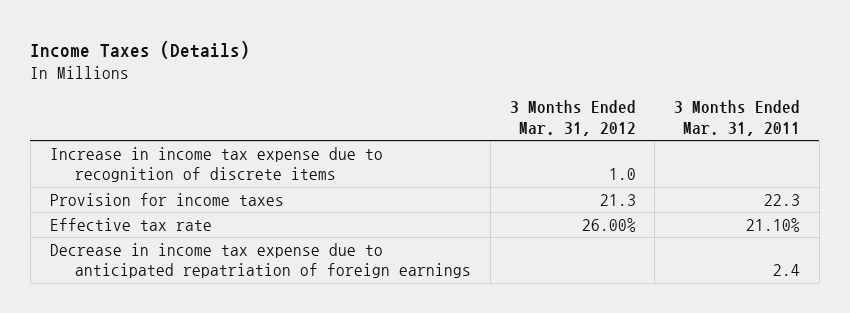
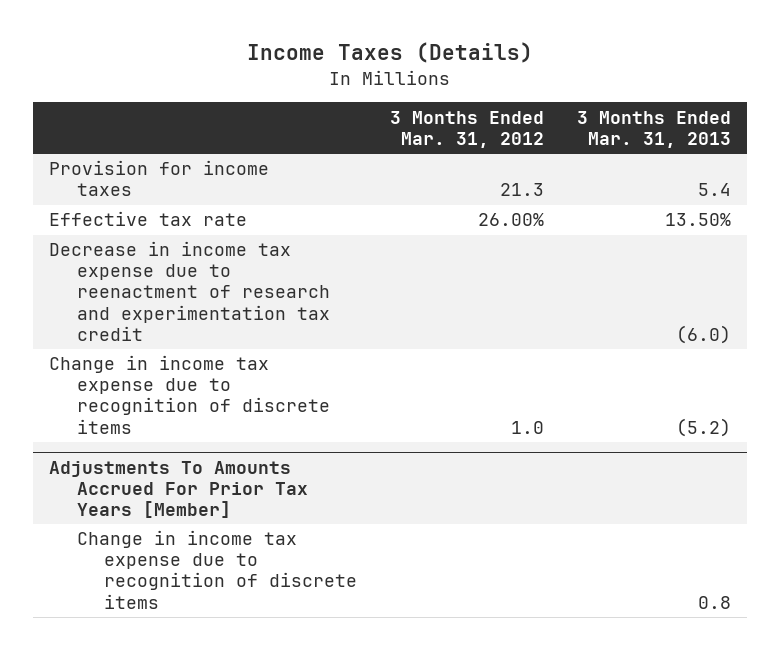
[674,100,801,136] 3 Months Ended Mar. 31, 2011 -> none
none -> [577,110,732,148] 3 Months Ended Mar. 31, 2013
[49,146,383,183] Increase in income tax expense due to recognition of discrete items -> none
[49,242,472,279] Decrease in income tax expense due to anticipated repatriation of foreign earnings -> none
none -> [49,241,330,341] Decrease in income tax expense due to reenactment of research and experimentation tax credit
none -> [49,355,330,434] Change in income tax expense due to recognition of discrete items
none -> [49,460,308,518] Adjustments To Amounts Accrued For Prior Tax Years [Member]
none -> [76,530,358,609] Change in income tax expense due to recognition of discrete items

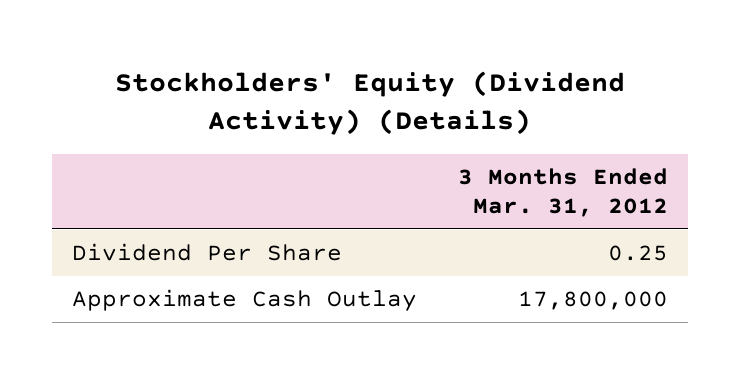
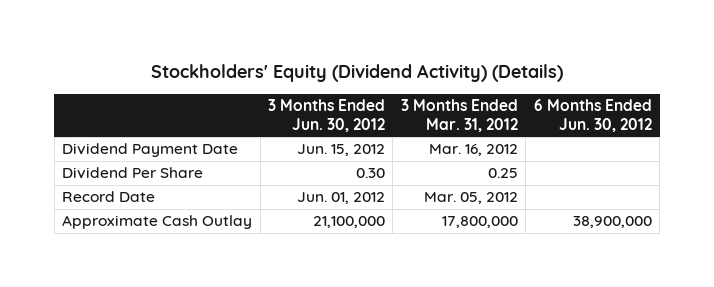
none -> [267,99,385,132] 3 Months Ended Jun. 30, 2012
none -> [533,99,652,132] 6 Months Ended Jun. 30, 2012
none -> [62,143,239,158] Dividend Payment Date
none -> [62,191,156,203] Record Date

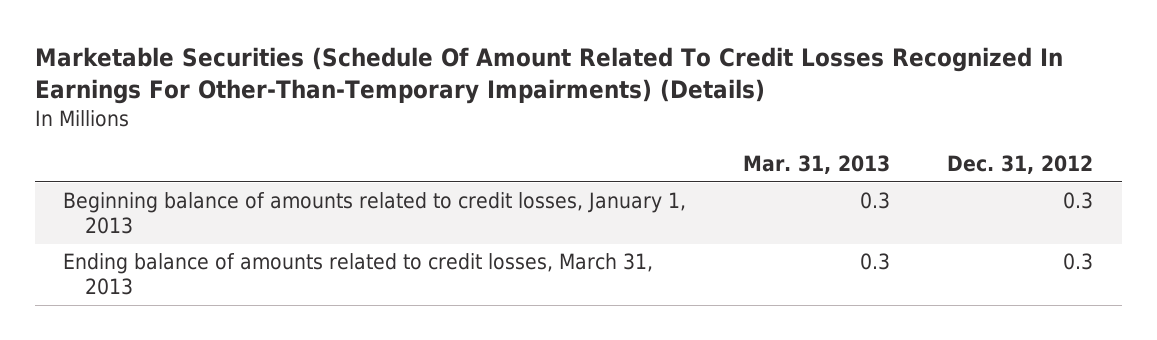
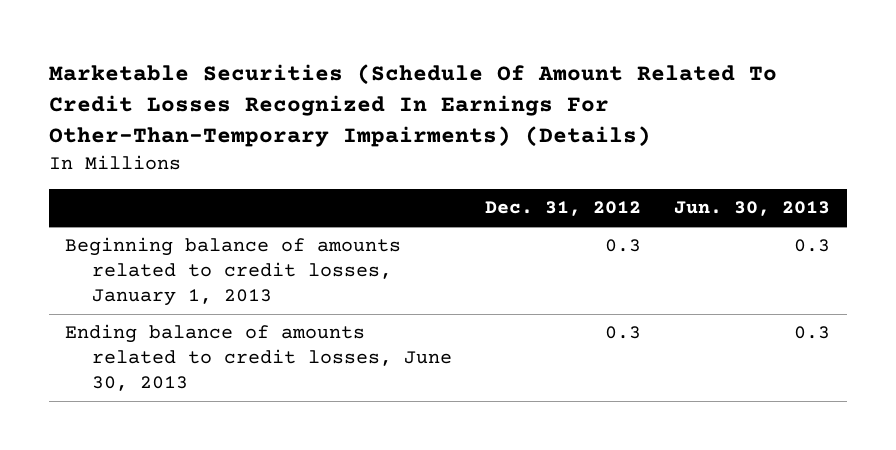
[743,155,891,175] Mar. 31, 2013 -> none
none -> [674,201,831,217] Jun. 30, 2013
[63,253,654,296] Ending balance of amounts related to credit losses, March 31, 2013 -> [65,324,453,392] Ending balance of amounts related to credit losses, June 30, 2013

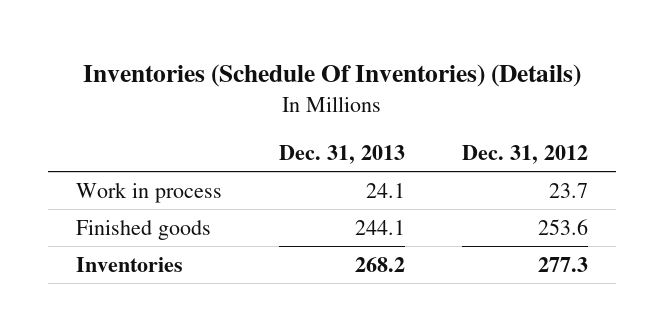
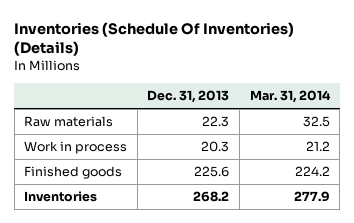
[461,145,588,165] Dec. 31, 2012 -> none
none -> [249,89,331,103] Mar. 31, 2014
none -> [24,116,114,128] Raw materials
[366,182,406,198] 24.1 -> [201,141,230,153] 20.3
[355,219,406,235] 244.1 -> [194,166,230,178] 225.6

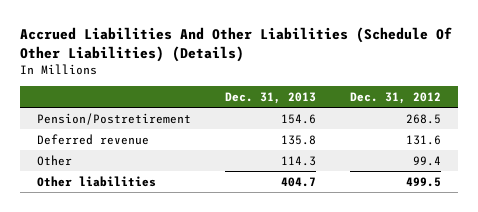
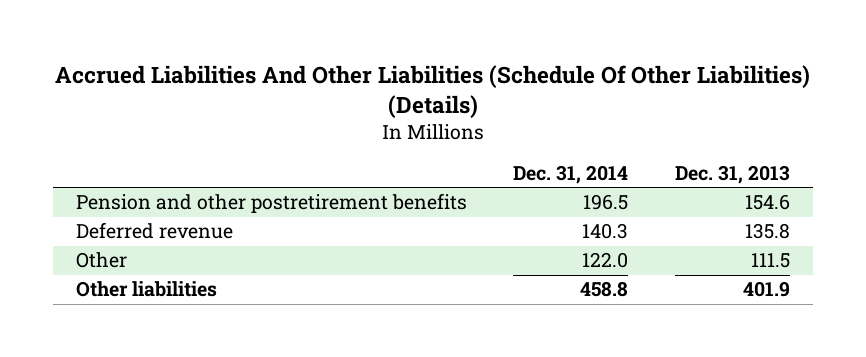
[349,91,441,104] Dec. 31, 2012 -> none
none -> [513,164,629,184] Dec. 31, 2014
[37,112,192,125] Pension/Postretirement -> [76,193,468,214] Pension and other postretirement benefits
[281,155,317,166] 114.3 -> [750,253,790,269] 111.5
[281,176,317,187] 404.7 -> [742,281,790,298] 401.9

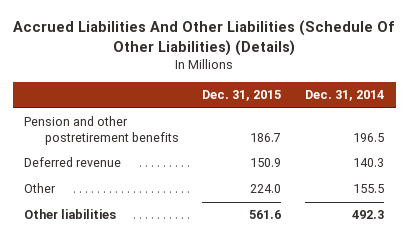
[674,164,790,184] Dec. 31, 2013 -> none
none -> [202,90,282,102] Dec. 31, 2015
[582,252,629,269] 122.0 -> [352,184,384,194] 155.5
[580,281,629,298] 458.8 -> [351,210,384,220] 492.3

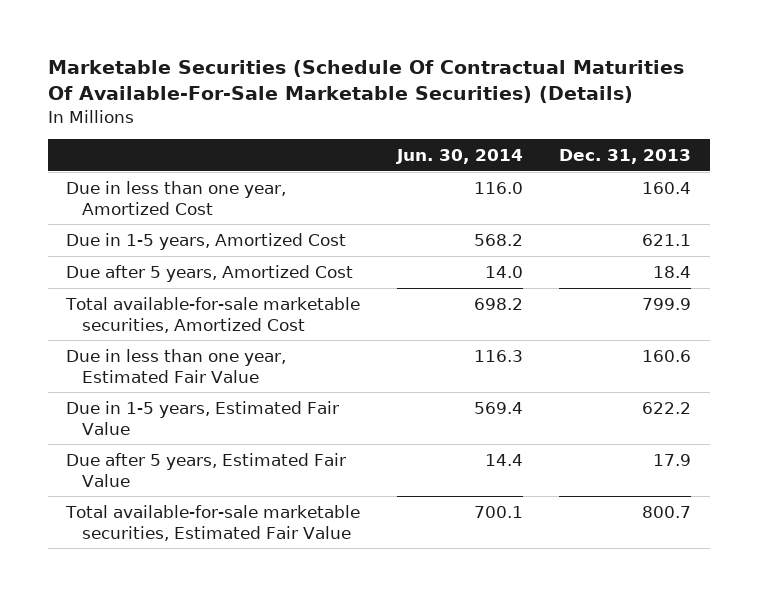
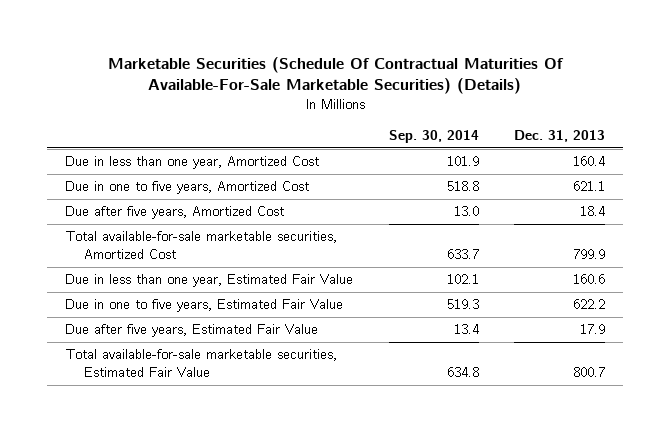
[395,149,523,165] Jun. 30, 2014 -> none
none -> [388,130,479,144] Sep. 30, 2014
[66,232,347,250] Due in 1-5 years, Amortized Cost -> [65,181,310,195] Due in one to five years, Amortized Cost
[66,264,354,282] Due after 5 years, Amortized Cost -> [65,206,285,220] Due after five years, Amortized Cost
[66,400,340,435] Due in 1-5 years, Estimated Fair Value -> [65,299,344,313] Due in one to five years, Estimated Fair Value
[66,452,347,487] Due after 5 years, Estimated Fair Value -> [65,324,319,338] Due after five years, Estimated Fair Value

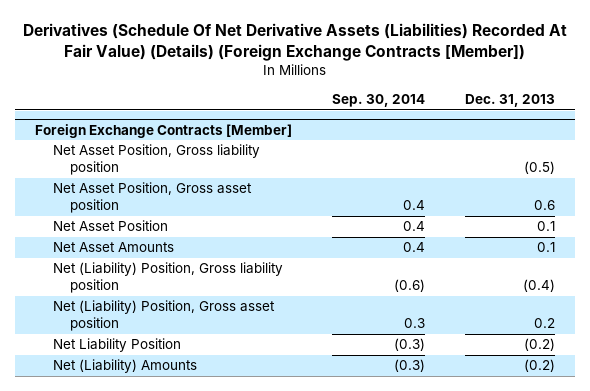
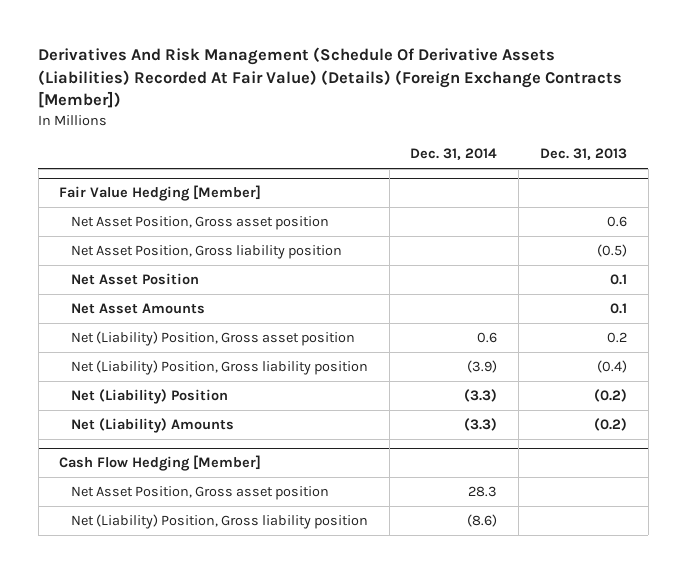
[23,23,568,61] Derivatives (Schedule Of Net Derivative Assets (Liabilities) Recorded At Fair Value) (Details) (Foreign Exchange Contracts [Member]) -> [38,47,623,109] Derivatives And Risk Management (Schedule Of Derivative Assets (Liabilities) Recorded At Fair Value) (Details) (Foreign Exchange Contracts [Member])
[332,93,426,107] Sep. 30, 2014 -> none
none -> [410,148,498,161] Dec. 31, 2014
[35,123,293,138] Foreign Exchange Contracts [Member] -> none
[52,144,260,176] Net Asset Position, Gross liability position -> none
none -> [59,185,262,202] Fair Value Hedging [Member]
none -> [70,245,342,260] Net Asset Position, Gross liability position
[52,262,283,294] Net (Liability) Position, Gross liability position -> none
none -> [70,360,368,376] Net (Liability) Position, Gross liability position
[52,338,181,353] Net Liability Position -> [70,389,228,405] Net (Liability) Position
none -> [59,455,262,472] Cash Flow Hedging [Member]
none -> [70,486,329,501] Net Asset Position, Gross asset position
none -> [70,514,368,530] Net (Liability) Position, Gross liability position

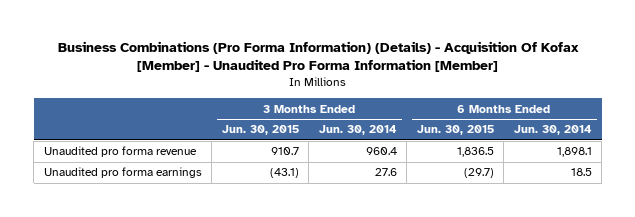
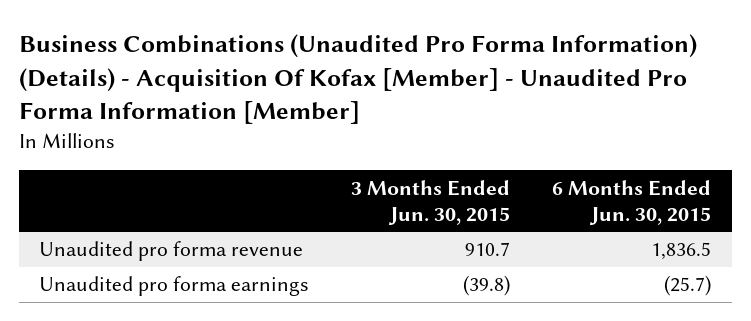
[57,41,579,73] Business Combinations (Pro Forma Information) (Details) - Acquisition Of Kofax [Member] - Unaudited Pro Forma Information [Member] -> [18,34,697,125] Business Combinations (Unaudited Pro Forma Information) (Details) - Acquisition Of Kofax [Member] - Unaudited Pro Forma Information [Member]
[318,125,397,136] Jun. 30, 2014 -> none
[513,125,592,136] Jun. 30, 2014 -> none
[269,168,299,179] (43.1) -> [463,275,511,297] (39.8)
[463,168,494,179] (29.7) -> [664,275,712,297] (25.7)

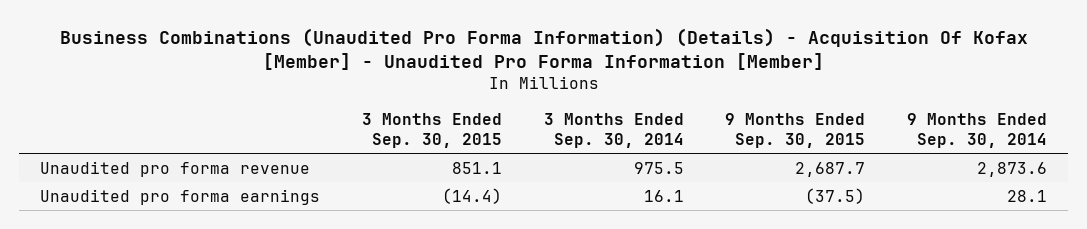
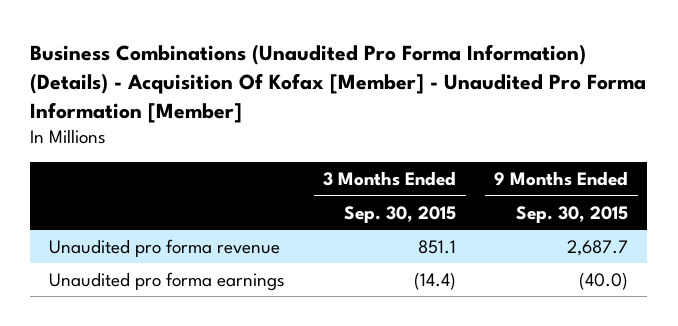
[543,112,684,148] 3 Months Ended Sep. 30, 2014 -> none
[907,112,1048,148] 9 Months Ended Sep. 30, 2014 -> none
[805,187,866,204] (37.5) -> [579,271,629,290] (40.0)

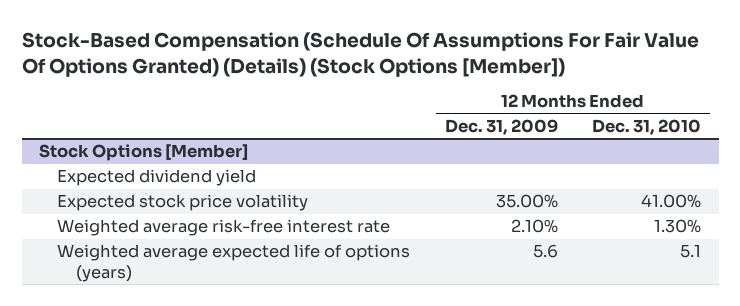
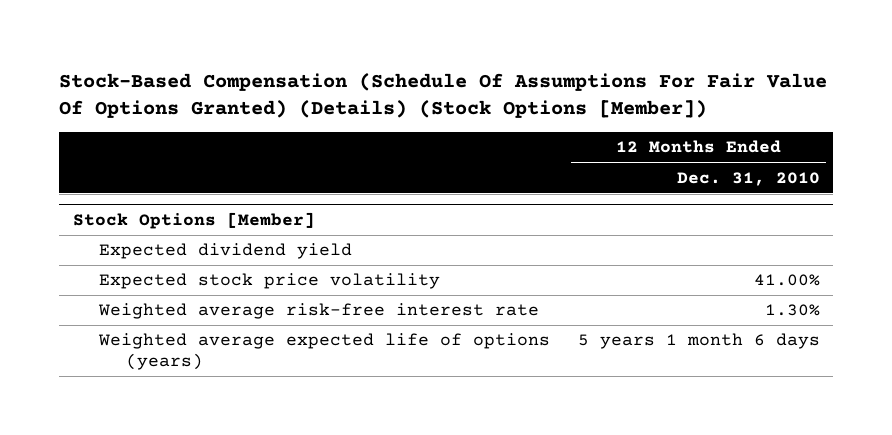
[444,118,558,135] Dec. 31, 2009 -> none
[680,244,702,259] 5.1 -> [577,333,820,350] 5 years 1 month 6 days

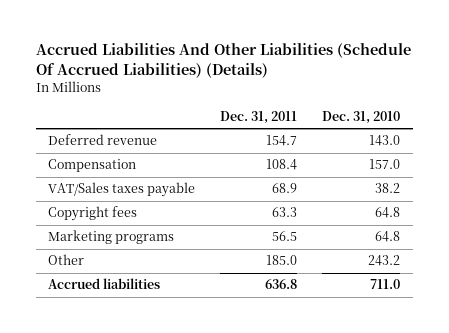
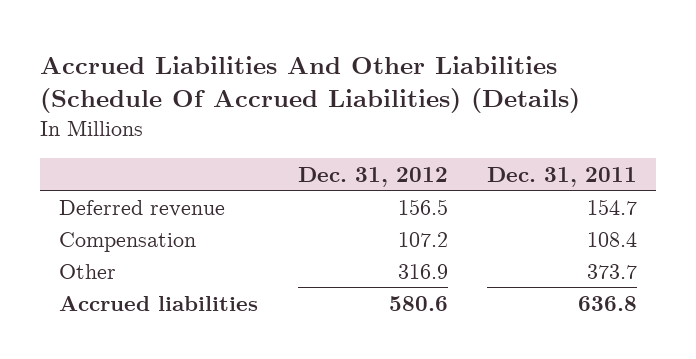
[322,110,401,124] Dec. 31, 2010 -> none
none -> [297,166,448,187] Dec. 31, 2012
[48,182,196,198] VAT/Sales taxes payable -> none
[48,206,138,222] Copyright fees -> none
[48,230,175,245] Marketing programs -> none
[266,255,298,266] 185.0 -> [586,263,637,279] 373.7

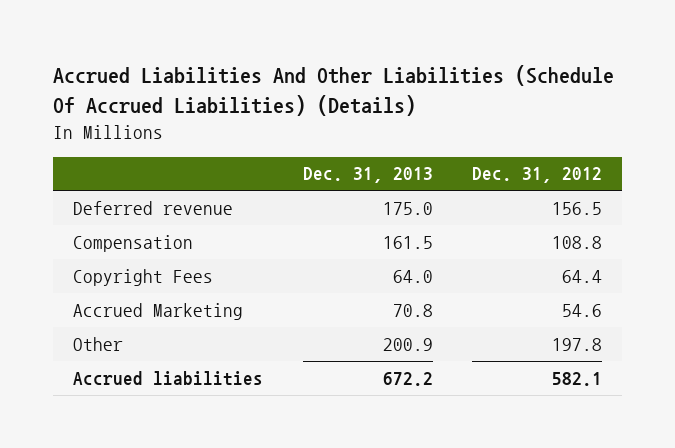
[486,166,637,187] Dec. 31, 2011 -> none
none -> [302,167,433,184] Dec. 31, 2013
[397,231,448,247] 107.2 -> [552,235,603,249] 108.8
none -> [72,268,213,286] Copyright Fees
none -> [72,302,243,320] Accrued Marketing
[397,263,448,279] 316.9 -> [552,337,603,351] 197.8
[388,295,448,311] 580.6 -> [552,371,603,386] 582.1

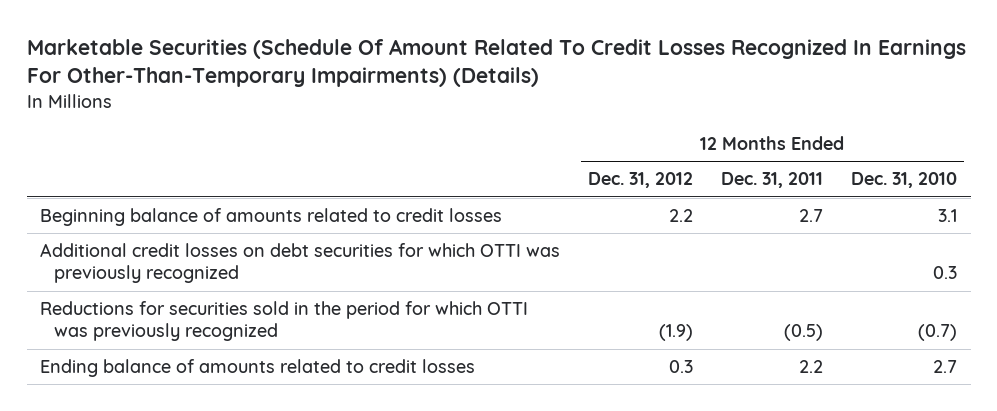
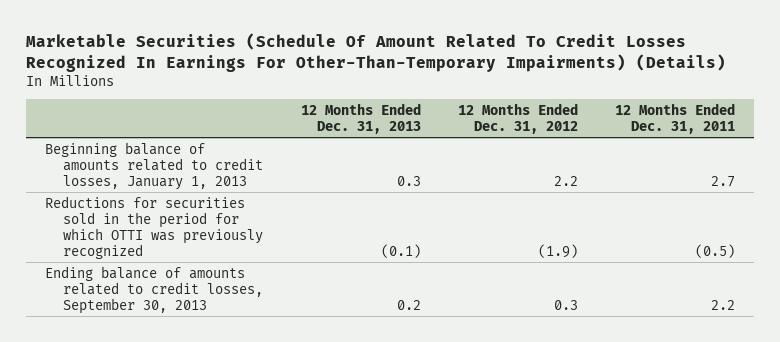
[850,172,957,189] Dec. 31, 2010 -> none
none -> [300,102,421,134] 12 Months Ended Dec. 31, 2013
[40,243,561,284] Additional credit losses on debt securities for which OTTI was previously recognized -> none
[40,208,503,227] Beginning balance of amounts related to credit losses -> [44,141,264,190] Beginning balance of amounts related to credit losses, January 1, 2013
[40,359,476,378] Ending balance of amounts related to credit losses -> [44,265,264,314] Ending balance of amounts related to credit losses, September 30, 2013

